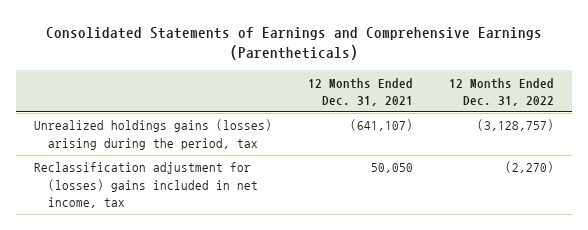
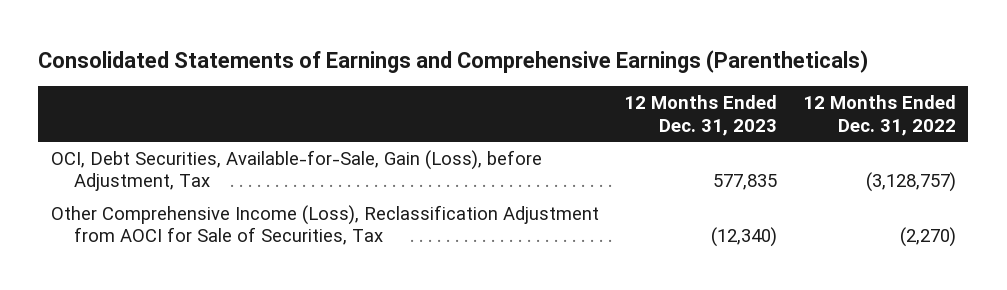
[307,77,413,106] 12 Months Ended Dec. 31, 2021 -> none
none -> [624,95,778,136] 12 Months Ended Dec. 31, 2023
[34,119,273,150] Unrealized holdings gains (losses) arising during the period, tax -> [51,149,543,192] OCI, Debt Securities, Available-for-Sale, Gain (Loss), before Adjustment, Tax
[34,162,258,208] Reclassification adjustment for (losses) gains included in net income, tax -> [51,204,600,246] Other Comprehensive Income (Loss), Reclassification Adjustment from AOCI for Sale of Securities, Tax

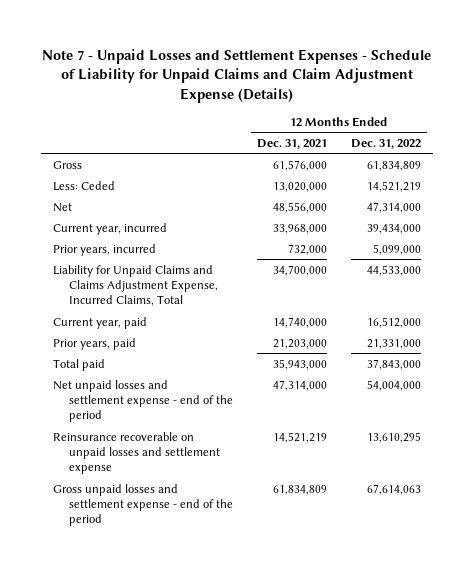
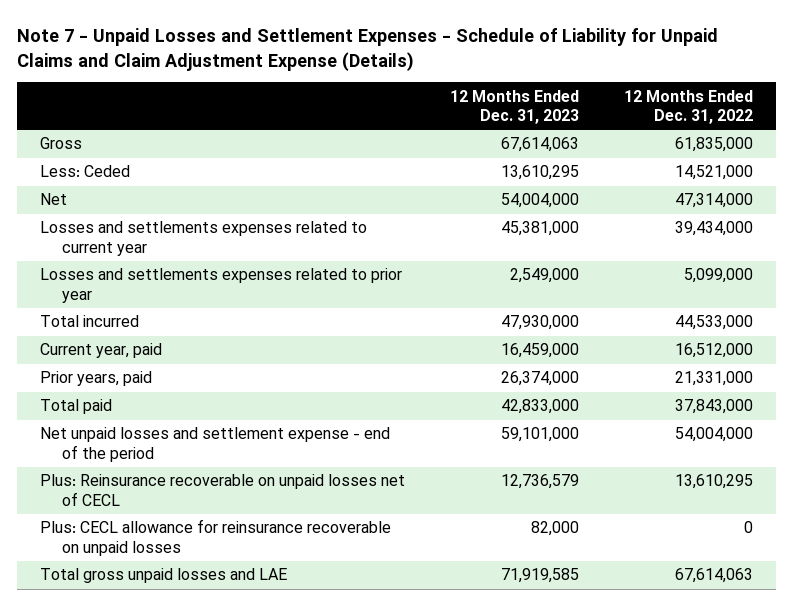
[256,138,327,149] Dec. 31, 2021 -> none
none -> [450,89,580,125] 12 Months Ended Dec. 31, 2023
[366,160,421,171] 61,834,809 -> [675,137,754,153] 61,835,000
[366,180,421,192] 14,521,219 -> [675,165,754,181] 14,521,000
[52,222,167,235] Current year, incurred -> [39,221,367,256] Losses and settlements expenses related to current year
[52,243,156,256] Prior years, incurred -> [39,268,402,303] Losses and settlements expenses related to prior year
[52,264,219,307] Liability for Unpaid Claims and Claims Adjustment Expense, Incurred Claims, Total -> [39,315,139,328] Total incurred
[52,431,221,475] Reinsurance recoverable on unpaid losses and settlement expense -> [39,474,405,506] Plus: Reinsurance recoverable on unpaid losses net of CECL
none -> [39,519,391,556] Plus: CECL allowance for reinsurance recoverable on unpaid losses
[52,483,234,527] Gross unpaid losses and settlement expense - end of the period -> [39,568,287,584] Total gross unpaid losses and LAE

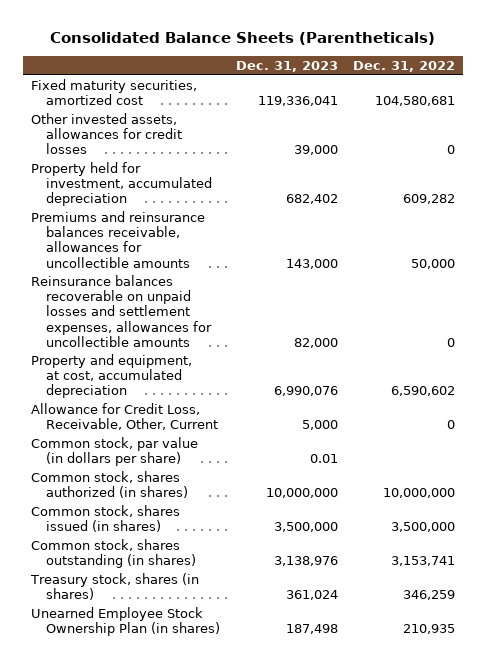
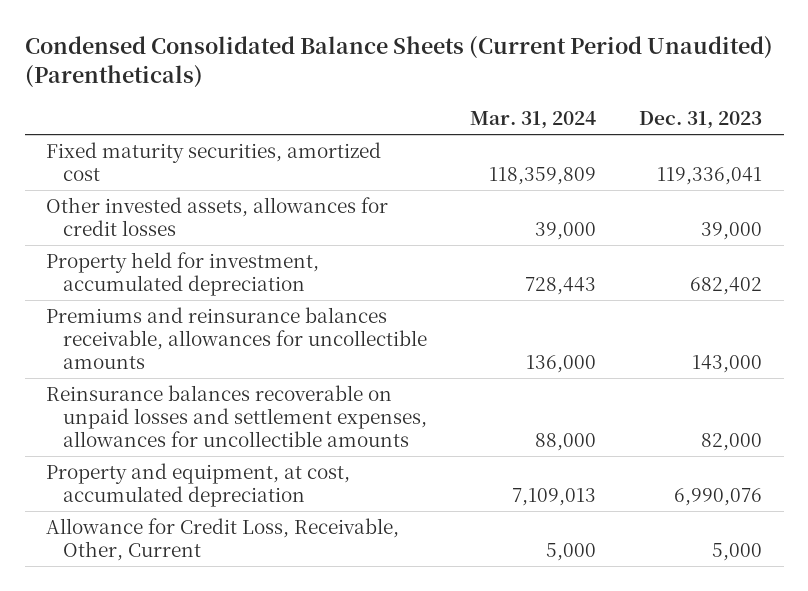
[50,32,436,46] Consolidated Balance Sheets (Parentheticals) -> [24,35,773,88] Condensed Consolidated Balance Sheets (Current Period Unaudited) (Parentheticals)
[353,60,456,72] Dec. 31, 2022 -> none
none -> [470,110,597,129] Mar. 31, 2024
[30,437,198,467] Common stock, par value (in dollars per share) -> none
[30,471,189,499] Common stock, shares authorized (in shares) -> none
[30,505,180,533] Common stock, shares issued (in shares) -> none
[30,539,197,569] Common stock, shares outstanding (in shares) -> none
[29,573,199,601] Treasury stock, shares (in shares) -> none
[30,607,221,637] Unearned Employee Stock Ownership Plan (in shares) -> none

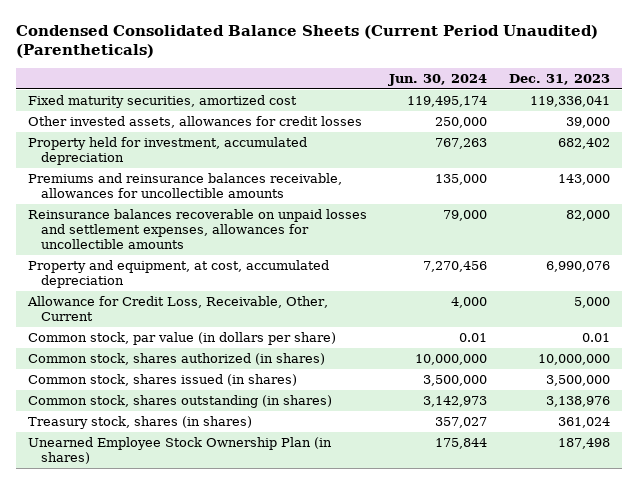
[470,110,597,129] Mar. 31, 2024 -> none
none -> [387,73,487,86] Jun. 30, 2024
none -> [27,332,336,346] Common stock, par value (in dollars per share)
none -> [27,353,325,366] Common stock, shares authorized (in shares)
none -> [27,374,297,387] Common stock, shares issued (in shares)
none -> [27,395,332,409] Common stock, shares outstanding (in shares)
none -> [27,416,252,430] Treasury stock, shares (in shares)
none -> [27,437,332,465] Unearned Employee Stock Ownership Plan (in shares)

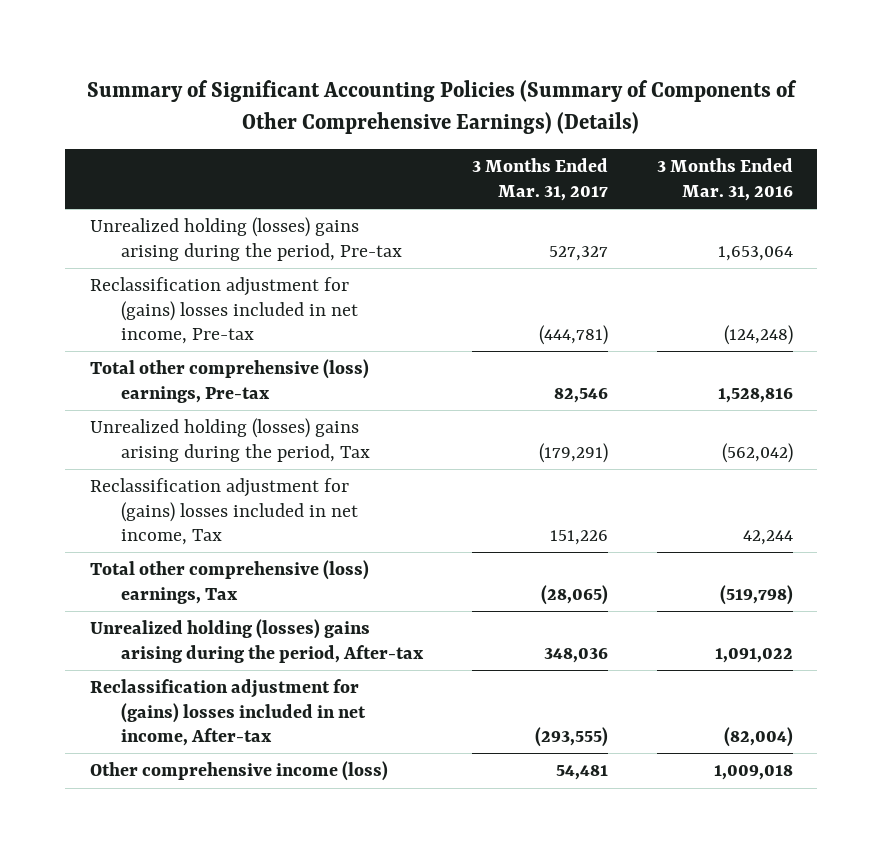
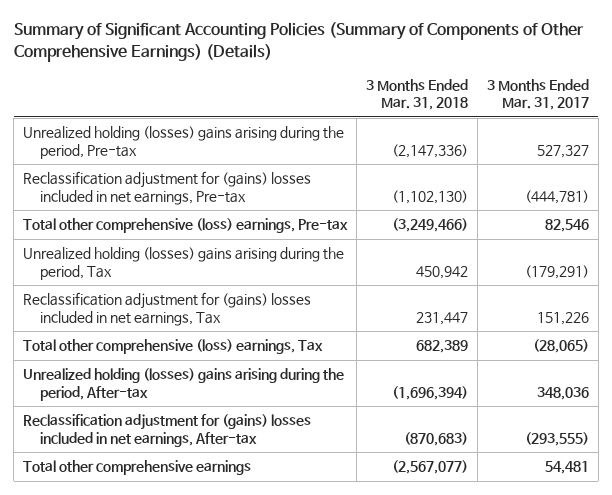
[656,158,793,201] 3 Months Ended Mar. 31, 2016 -> none
none -> [365,78,468,111] 3 Months Ended Mar. 31, 2018
[89,277,358,345] Reclassification adjustment for (gains) losses included in net income, Pre-tax -> [23,171,312,205] Reclassification adjustment for (gains) losses included in net earnings, Pre-tax
[89,478,358,546] Reclassification adjustment for (gains) losses included in net income, Tax -> [23,292,312,326] Reclassification adjustment for (gains) losses included in net earnings, Tax
[89,679,366,747] Reclassification adjustment for (gains) losses included in net income, After-tax -> [23,414,312,447] Reclassification adjustment for (gains) losses included in net earnings, After-tax
[89,761,388,782] Other comprehensive income (loss) -> [23,460,252,476] Total other comprehensive earnings

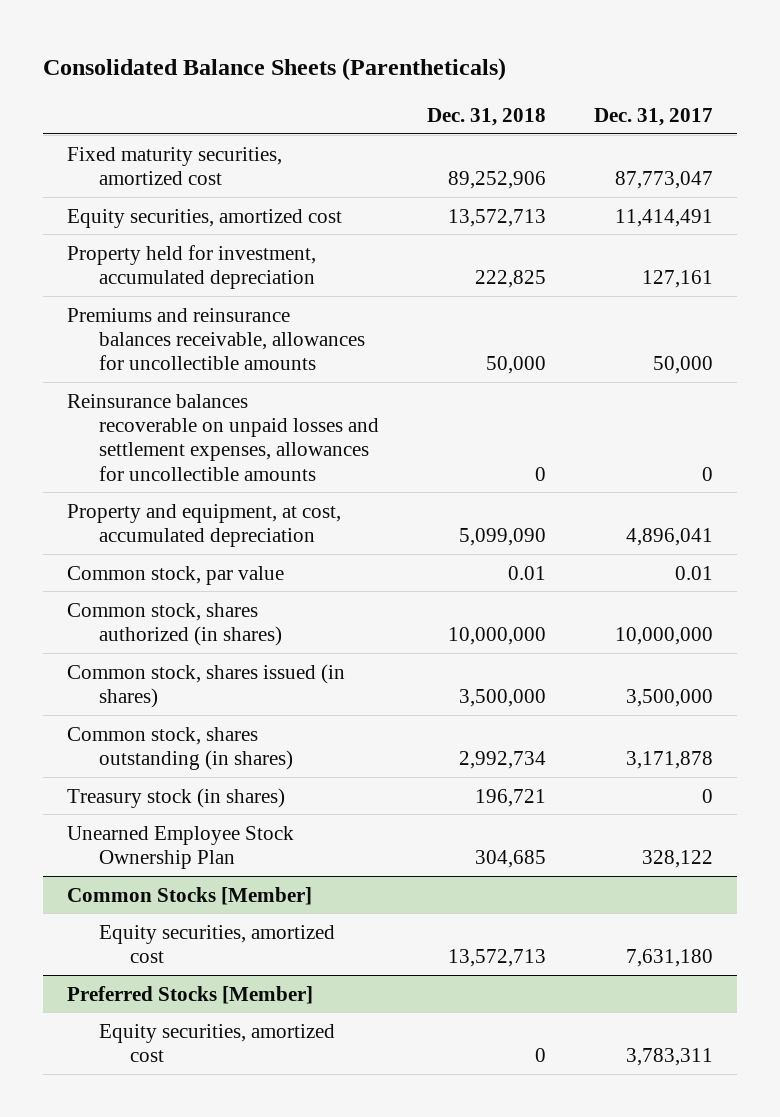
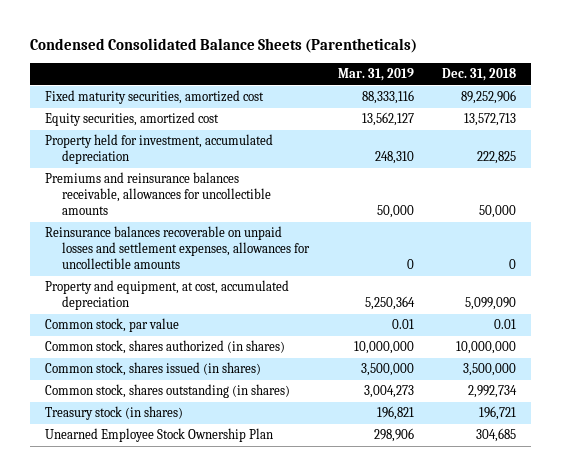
[42,58,506,82] Consolidated Balance Sheets (Parentheticals) -> [30,38,418,54] Condensed Consolidated Balance Sheets (Parentheticals)
[594,107,714,126] Dec. 31, 2017 -> none
none -> [337,68,414,82] Mar. 31, 2019
[66,886,312,905] Common Stocks [Member] -> none
[98,924,335,963] Equity securities, amortized cost -> none
[66,985,313,1004] Preferred Stocks [Member] -> none
[98,1023,335,1062] Equity securities, amortized cost -> none

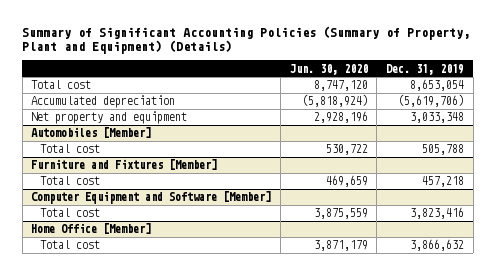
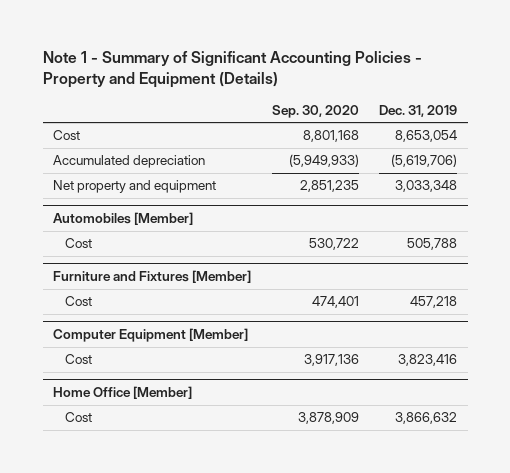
[22,25,471,55] Summary of Significant Accounting Policies (Summary of Property, Plant and Equipment) (Details) -> [42,51,422,89] Note 1 - Summary of Significant Accounting Policies - Property and Equipment (Details)
[289,63,368,75] Jun. 30, 2020 -> none
none -> [271,104,359,118] Sep. 30, 2020
[31,80,92,90] Total cost -> [52,130,80,141] Cost
[39,144,100,154] Total cost -> [65,238,93,249] Cost
[39,176,100,186] Total cost -> [65,296,93,307] Cost
[31,191,272,205] Computer Equipment and Software [Member] -> [52,328,248,343] Computer Equipment [Member]
[39,208,100,218] Total cost -> [65,354,93,365] Cost
[39,240,100,250] Total cost -> [65,412,93,423] Cost

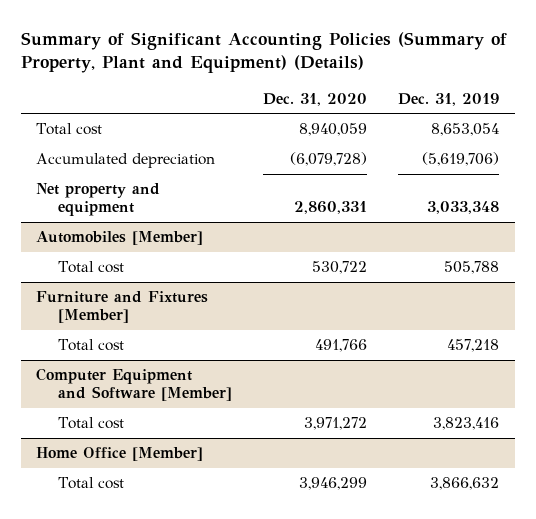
[42,51,422,89] Note 1 - Summary of Significant Accounting Policies - Property and Equipment (Details) -> [20,31,507,74] Summary of Significant Accounting Policies (Summary of Property, Plant and Equipment) (Details)
[271,104,359,118] Sep. 30, 2020 -> none
none -> [263,92,368,106] Dec. 31, 2020
[52,130,80,141] Cost -> [36,123,103,136] Total cost
[65,238,93,249] Cost -> [58,261,125,274] Total cost
[65,296,93,307] Cost -> [58,339,125,352] Total cost
[52,328,248,343] Computer Equipment [Member] -> [36,368,233,401] Computer Equipment and Software [Member]
[65,354,93,365] Cost -> [58,417,125,430] Total cost
[65,412,93,423] Cost -> [58,477,125,490] Total cost

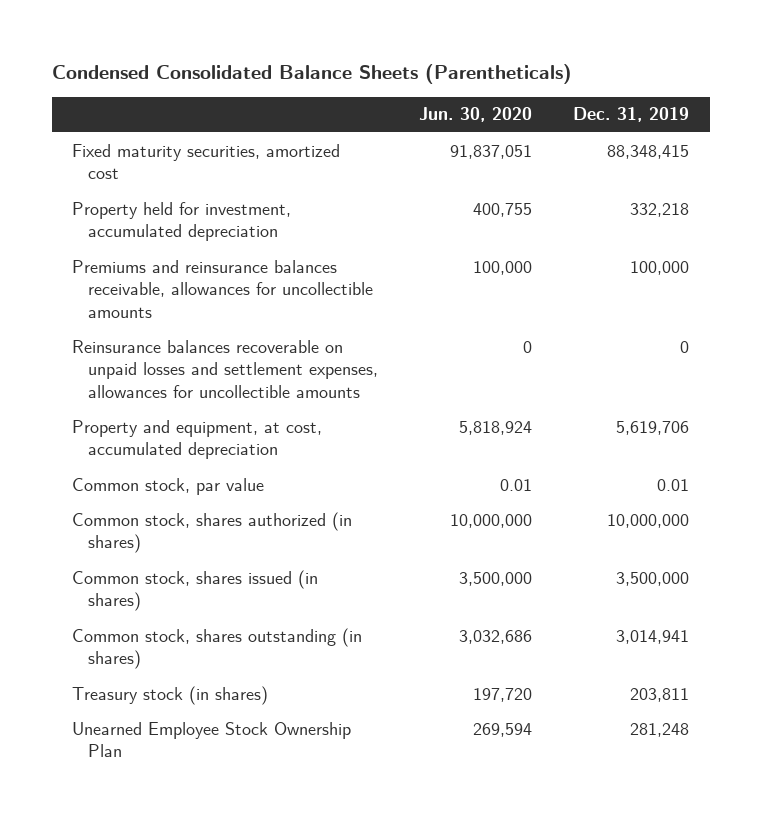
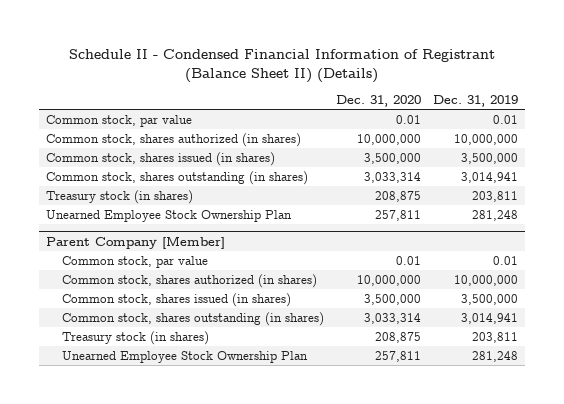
[51,63,572,84] Condensed Consolidated Balance Sheets (Parentheticals) -> [68,48,495,83] Schedule II - Condensed Financial Information of Registrant (Balance Sheet II) (Details)
[419,107,533,123] Jun. 30, 2020 -> none
none -> [335,94,421,107] Dec. 31, 2020
[72,143,341,180] Fixed maturity securities, amortized cost -> none
[72,201,292,242] Property held for investment, accumulated depreciation -> none
[72,259,373,318] Premiums and reinsurance balances receivable, allowances for uncollectible amounts -> none
[72,339,378,398] Reinsurance balances recoverable on unpaid losses and settlement expenses, allowances for uncollectible amounts -> none
[72,419,323,460] Property and equipment, at cost, accumulated depreciation -> none
none -> [45,235,225,249] Parent Company [Member]
none -> [61,255,208,268] Common stock, par value
none -> [61,273,317,288] Common stock, shares authorized (in shares)
none -> [61,292,291,307] Common stock, shares issued (in shares)
none -> [61,311,324,326] Common stock, shares outstanding (in shares)
none -> [61,330,209,345] Treasury stock (in shares)
none -> [61,350,308,363] Unearned Employee Stock Ownership Plan

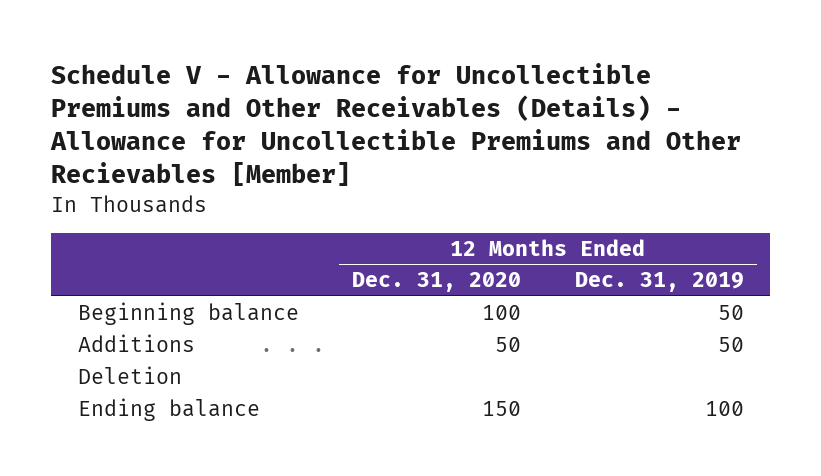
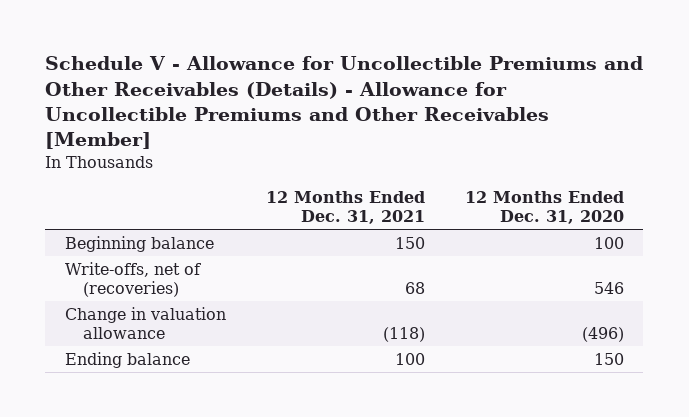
[49,62,741,186] Schedule V - Allowance for Uncollectible Premiums and Other Receivables (Details) - Allowance for Uncollectible Premiums and Other Recievables [Member] -> [45,56,644,150] Schedule V - Allowance for Uncollectible Premiums and Other Receivables (Details) - Allowance for Uncollectible Premiums and Other Receivables [Member]
[574,272,744,293] Dec. 31, 2019 -> none
none -> [265,191,425,224] 12 Months Ended Dec. 31, 2021
[77,334,195,353] Additions -> none
[77,366,182,385] Deletion -> none
none -> [65,261,202,297] Write-offs, net of (recoveries)
none -> [65,306,227,339] Change in valuation allowance

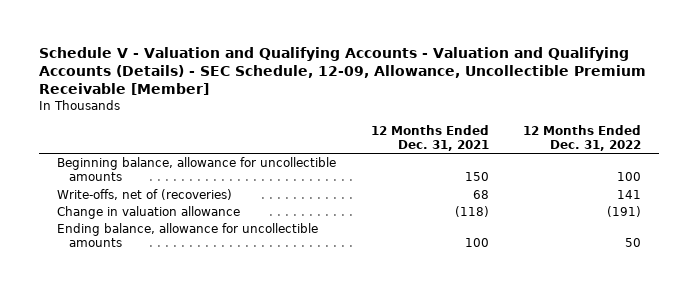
[45,56,644,150] Schedule V - Allowance for Uncollectible Premiums and Other Receivables (Details) - Allowance for Uncollectible Premiums and Other Receivables [Member] -> [39,46,647,96] Schedule V - Valuation and Qualifying Accounts - Valuation and Qualifying Accounts (Details) - SEC Schedule, 12-09, Allowance, Uncollectible Premium Receivable [Member]
[464,191,624,224] 12 Months Ended Dec. 31, 2020 -> none
none -> [523,124,642,152] 12 Months Ended Dec. 31, 2022
[65,235,215,252] Beginning balance -> [56,156,336,182] Beginning balance, allowance for uncollectible amounts
[65,351,191,368] Ending balance -> [56,222,318,248] Ending balance, allowance for uncollectible amounts

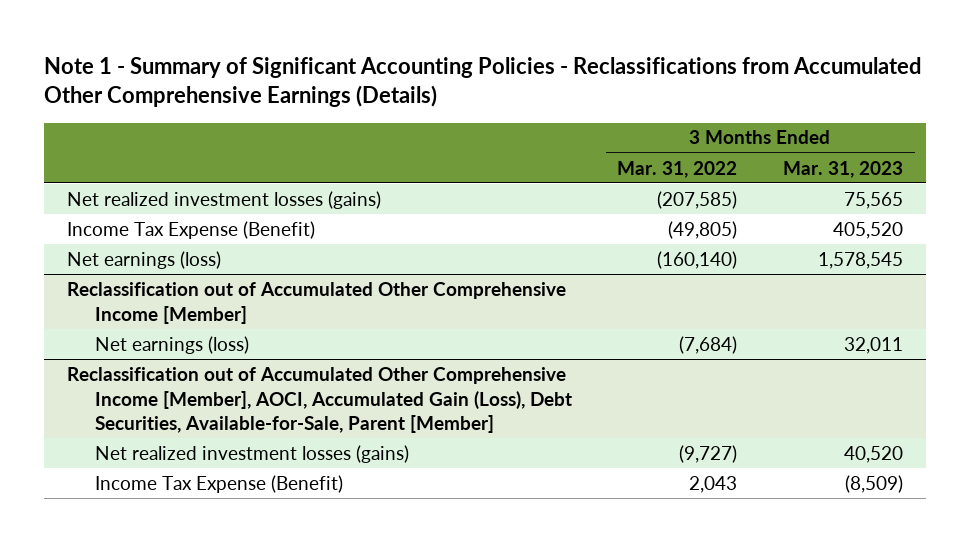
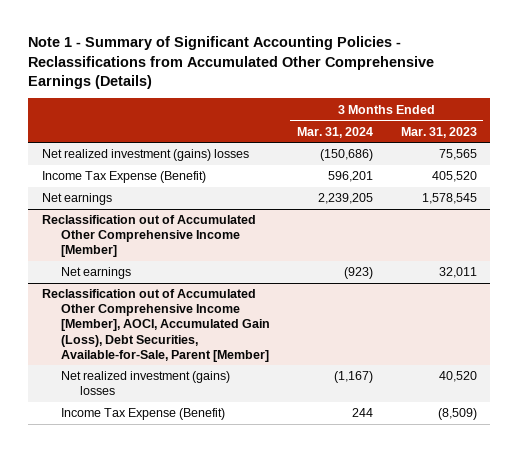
[617,160,738,178] Mar. 31, 2022 -> none
none -> [297,126,374,138] Mar. 31, 2024
[67,190,382,209] Net realized investment losses (gains) -> [41,149,249,162] Net realized investment (gains) losses
[67,250,222,269] Net earnings (loss) -> [41,193,112,206] Net earnings
[94,335,249,354] Net earnings (loss) -> [60,267,131,280] Net earnings
[94,444,409,463] Net realized investment losses (gains) -> [60,371,230,396] Net realized investment (gains) losses

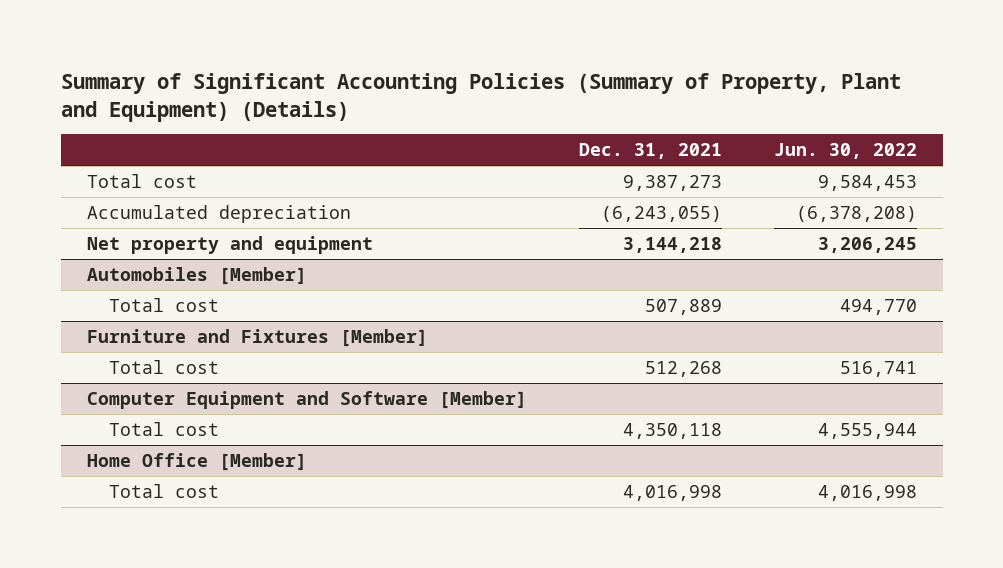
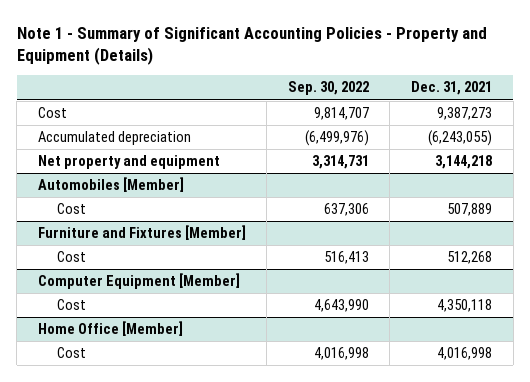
[60,72,901,122] Summary of Significant Accounting Policies (Summary of Property, Plant and Equipment) (Details) -> [16,26,487,65] Note 1 - Summary of Significant Accounting Policies - Property and Equipment (Details)
[773,143,917,160] Jun. 30, 2022 -> none
none -> [287,81,369,96] Sep. 30, 2022
[86,173,197,188] Total cost -> [37,107,67,119] Cost
[108,297,219,312] Total cost -> [56,203,86,215] Cost
[108,359,219,374] Total cost -> [56,251,86,263] Cost
[86,390,527,409] Computer Equipment and Software [Member] -> [37,273,240,290] Computer Equipment [Member]
[108,421,219,436] Total cost -> [56,299,86,311] Cost
[108,483,219,498] Total cost -> [56,347,86,359] Cost

